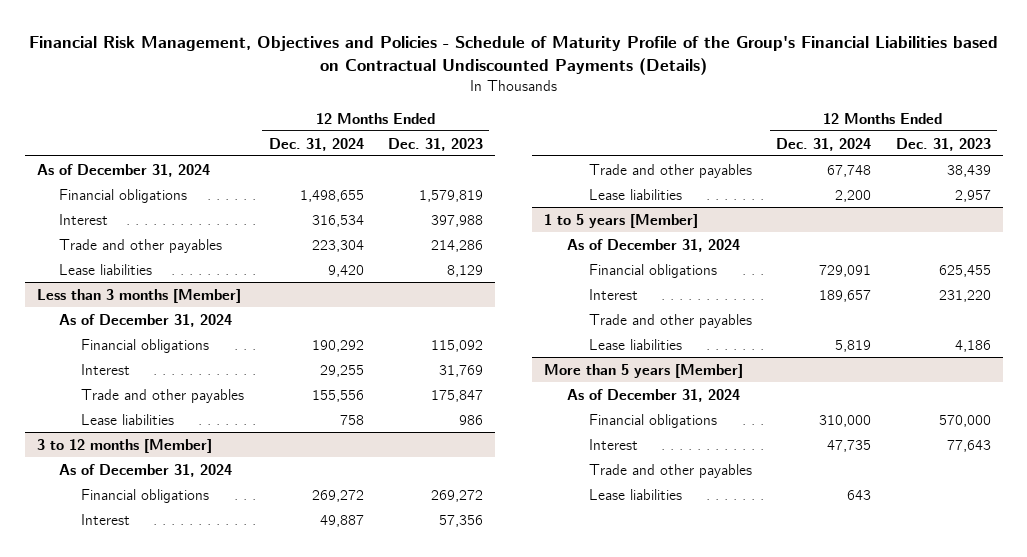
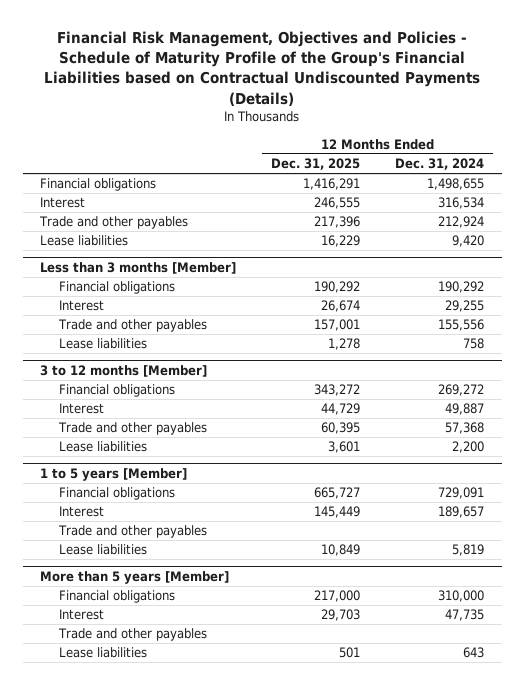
[387,137,483,151] Dec. 31, 2023 -> none
none -> [271,158,361,171] Dec. 31, 2025
[36,163,210,177] As of December 31, 2024 -> none
[311,239,364,252] 223,304 -> [438,216,485,229] 212,924
[58,313,232,327] As of December 31, 2024 -> none
[58,463,232,477] As of December 31, 2024 -> none
[827,164,872,177] 67,748 -> [445,422,485,435] 57,368
[566,238,740,252] As of December 31, 2024 -> none
[566,388,740,402] As of December 31, 2024 -> none

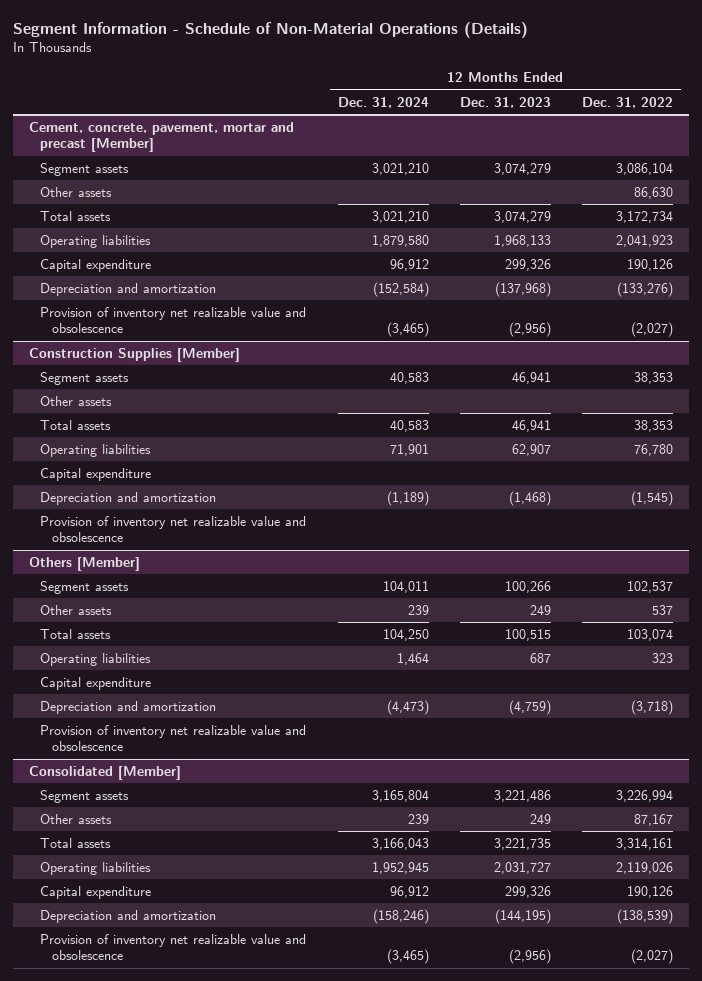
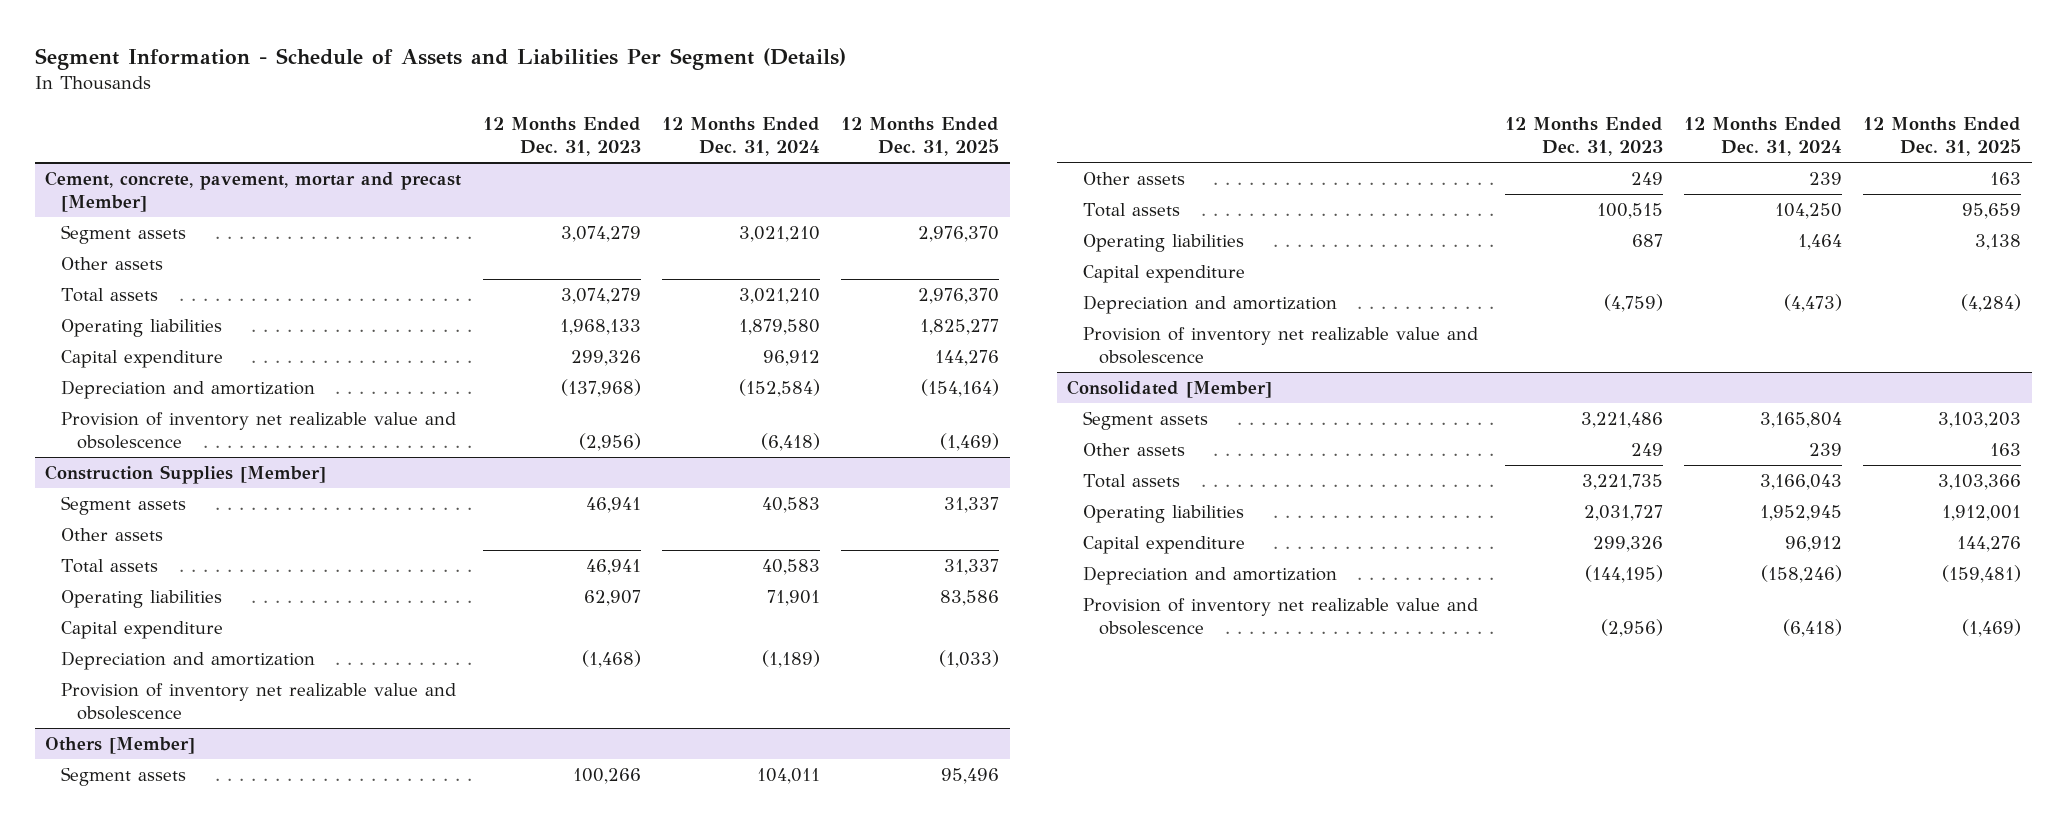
[13,22,529,39] Segment Information - Schedule of Non-Material Operations (Details) -> [34,47,846,70] Segment Information - Schedule of Assets and Liabilities Per Segment (Details)
[582,96,674,108] Dec. 31, 2022 -> none
none -> [841,117,1000,156] 12 Months Ended Dec. 31, 2025
[386,322,429,338] (3,465) -> [760,432,820,451] (6,418)
[386,949,429,965] (3,465) -> [1782,618,1842,637] (6,418)

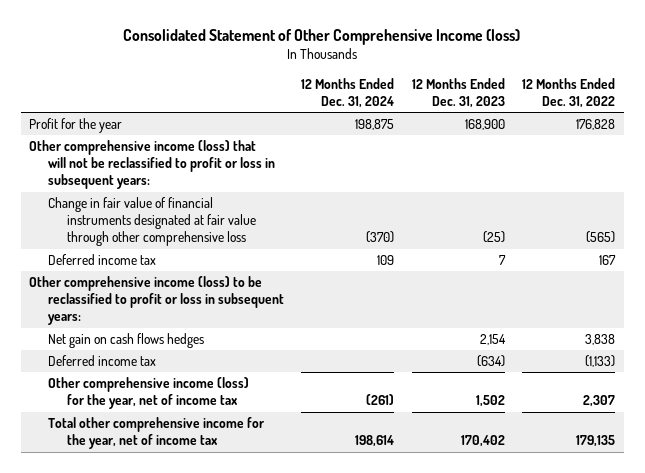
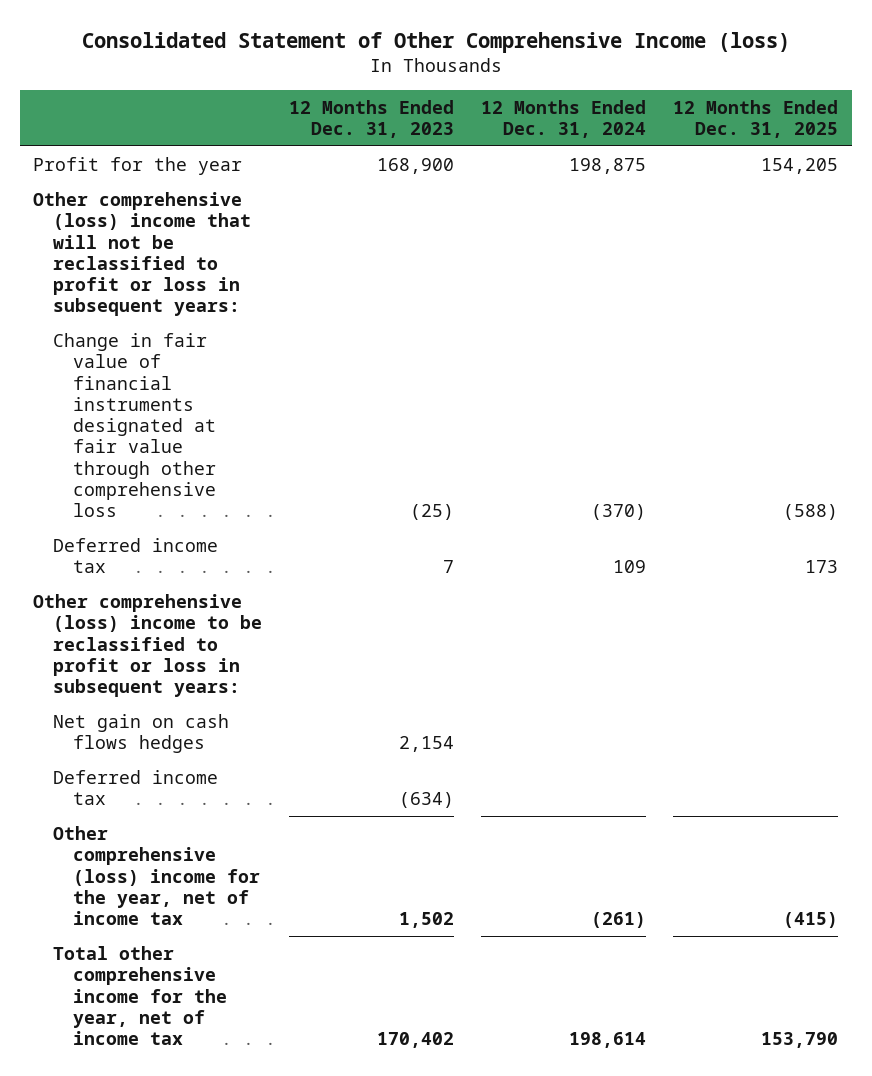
[522,77,616,108] 12 Months Ended Dec. 31, 2022 -> none
none -> [673,99,839,138] 12 Months Ended Dec. 31, 2025
[29,140,276,190] Other comprehensive income (loss) that will not be reclassified to profit or loss in subsequent years: -> [33,191,252,317] Other comprehensive (loss) income that will not be reclassified to profit or loss in subsequent years:
[29,276,285,326] Other comprehensive income (loss) to be reclassified to profit or loss in subsequent years: -> [33,593,263,698] Other comprehensive (loss) income to be reclassified to profit or loss in subsequent years:
[48,377,250,410] Other comprehensive income (loss) for the year, net of income tax -> [53,825,260,926] Other comprehensive (loss) income for the year, net of income tax

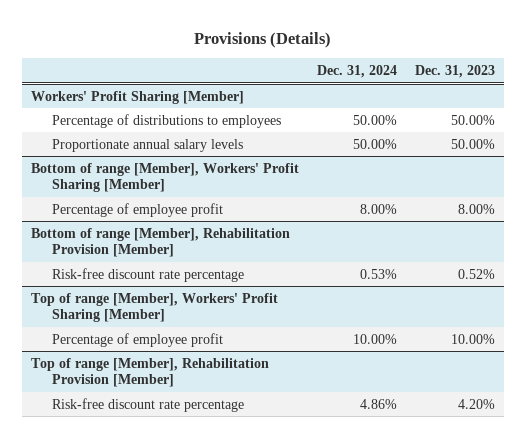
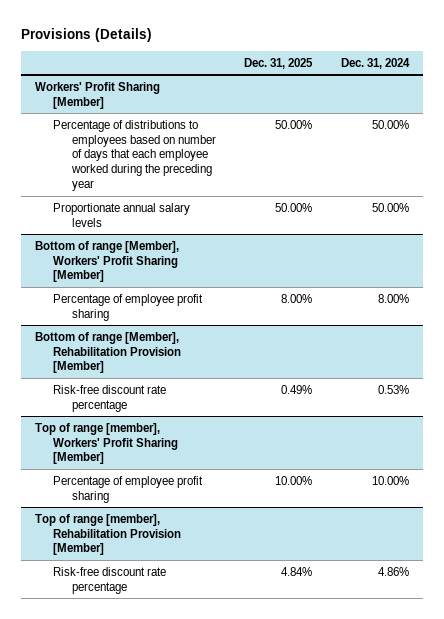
[415,65,496,79] Dec. 31, 2023 -> none
none -> [244,57,314,69] Dec. 31, 2025
[52,113,282,128] Percentage of distributions to employees -> [53,119,216,191] Percentage of distributions to employees based on number of days that each employee worked during the preceding year
[52,202,224,217] Percentage of employee profit -> [53,293,204,321] Percentage of employee profit sharing
[31,292,279,323] Top of range [Member], Workers' Profit Sharing [Member] -> [35,422,179,465] Top of range [member], Workers' Profit Sharing [Member]
[52,332,224,347] Percentage of employee profit -> [53,475,204,503] Percentage of employee profit sharing
[31,357,270,388] Top of range [Member], Rehabilitation Provision [Member] -> [35,513,182,556] Top of range [member], Rehabilitation Provision [Member]

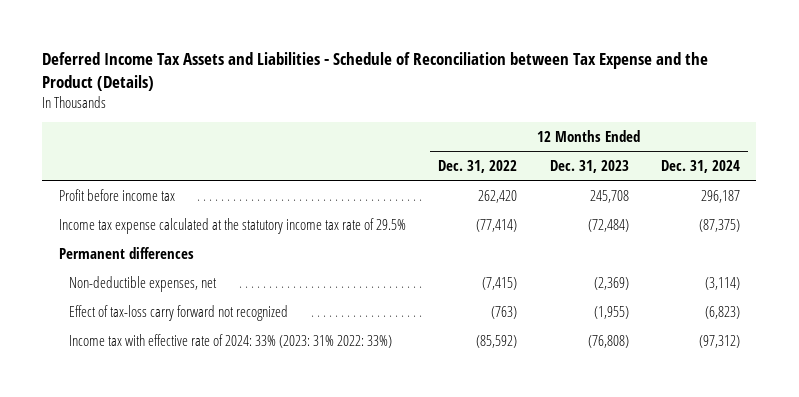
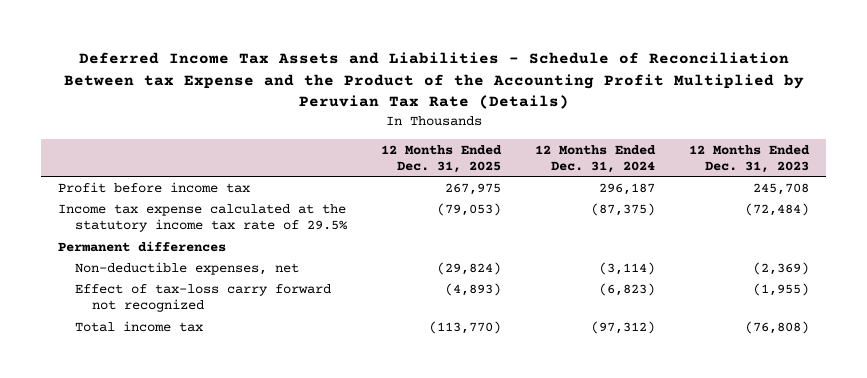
[42,52,709,91] Deferred Income Tax Assets and Liabilities - Schedule of Reconciliation between Tax Expense and the Product (Details) -> [63,52,804,110] Deferred Income Tax Assets and Liabilities - Schedule of Reconciliation Between tax Expense and the Product of the Accounting Profit Multiplied by Peruvian Tax Rate (Details)
[438,159,518,173] Dec. 31, 2022 -> none
none -> [381,144,503,173] 12 Months Ended Dec. 31, 2025
[69,333,393,348] Income tax with effective rate of 2024: 33% (2023: 31% 2022: 33%) -> [75,320,204,332] Total income tax

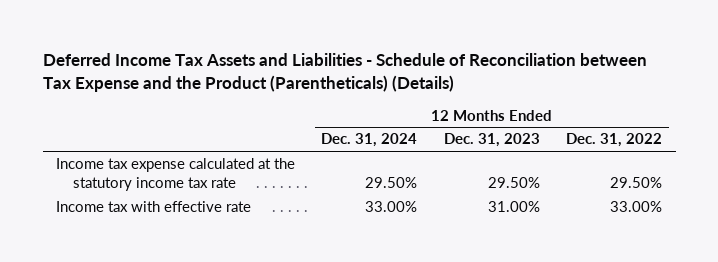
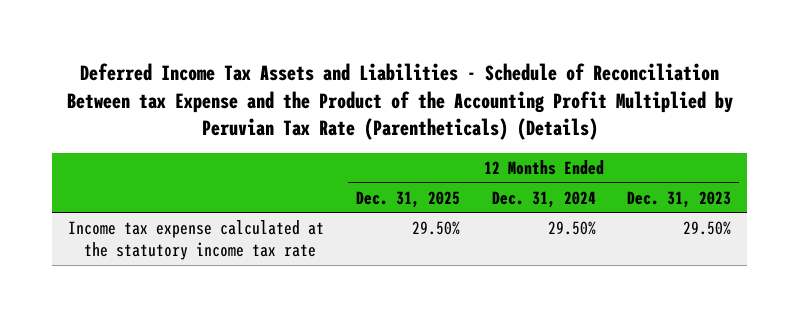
[42,52,647,92] Deferred Income Tax Assets and Liabilities - Schedule of Reconciliation between Tax Expense and the Product (Parentheticals) (Details) -> [66,62,733,141] Deferred Income Tax Assets and Liabilities - Schedule of Reconciliation Between tax Expense and the Product of the Accounting Profit Multiplied by Peruvian Tax Rate (Parentheticals) (Details)
[566,133,663,148] Dec. 31, 2022 -> none
none -> [355,190,460,208] Dec. 31, 2025
[55,201,251,213] Income tax with effective rate -> none

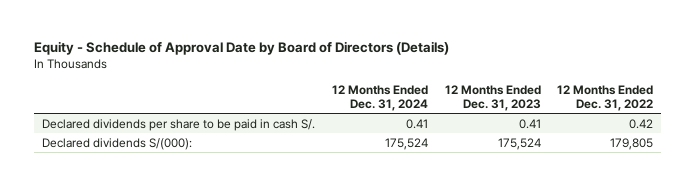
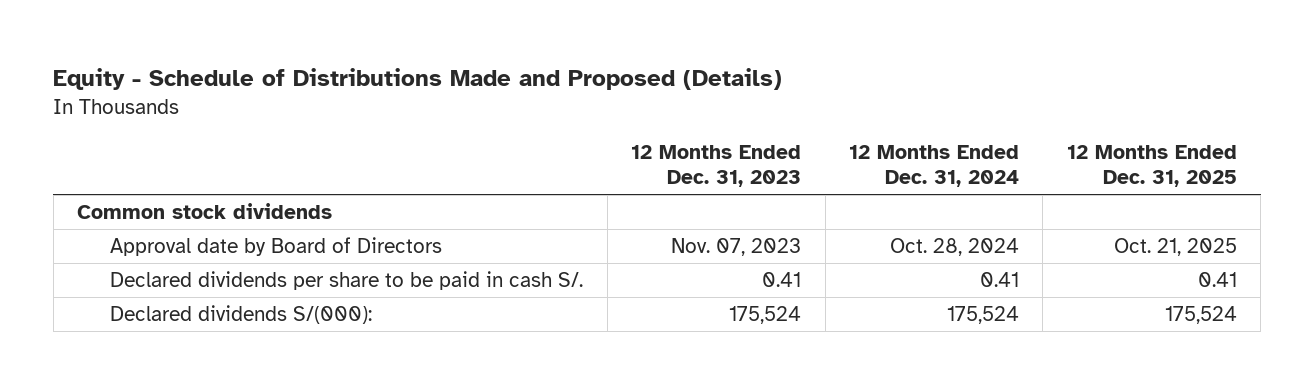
[34,41,450,56] Equity - Schedule of Approval Date by Board of Directors (Details) -> [53,67,783,90] Equity - Schedule of Distributions Made and Proposed (Details)
[557,84,654,112] 12 Months Ended Dec. 31, 2022 -> none
none -> [1066,145,1237,188] 12 Months Ended Dec. 31, 2025
none -> [77,203,333,220] Common stock dividends
none -> [110,237,443,257] Approval date by Board of Directors

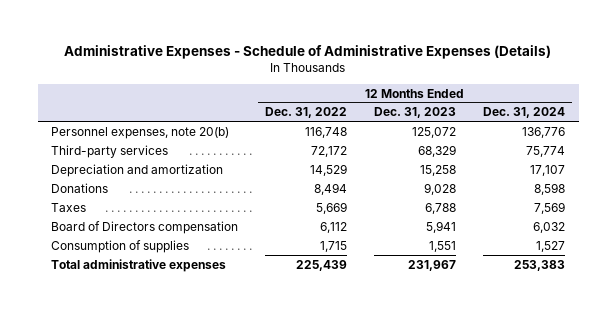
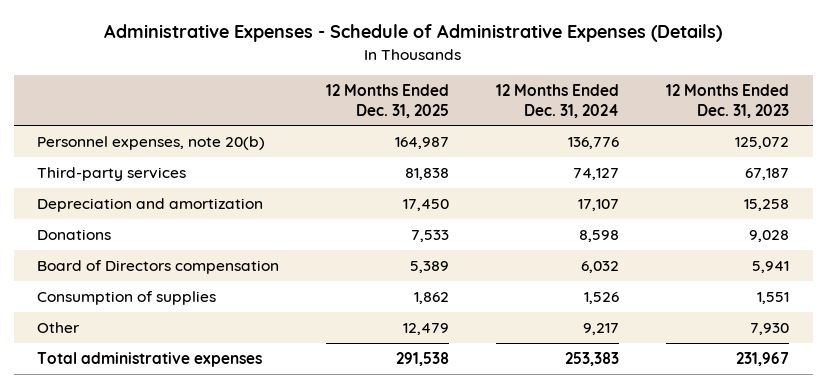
[265,107,348,119] Dec. 31, 2022 -> none
none -> [326,84,450,118] 12 Months Ended Dec. 31, 2025
[418,144,457,157] 68,329 -> [745,168,790,181] 67,187
[526,145,566,157] 75,774 -> [573,168,620,181] 74,127
[51,202,87,212] Taxes -> none
[536,240,566,252] 1,527 -> [584,292,620,305] 1,526
none -> [37,322,81,334] Other

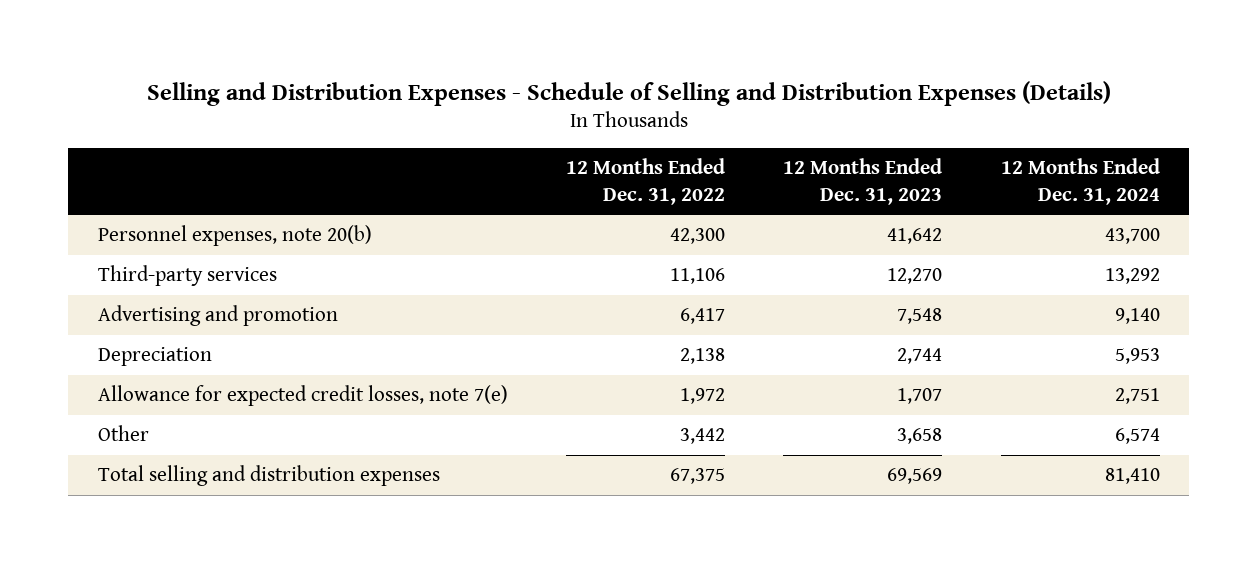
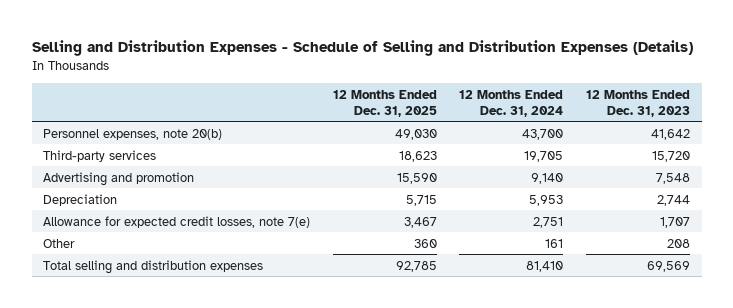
[565,158,725,205] 12 Months Ended Dec. 31, 2022 -> none
none -> [332,89,437,117] 12 Months Ended Dec. 31, 2025
[887,268,943,285] 12,270 -> [652,150,691,162] 15,720
[1104,268,1160,285] 13,292 -> [524,150,564,162] 19,705
[897,428,943,445] 3,658 -> [667,238,691,248] 208
[1114,428,1160,445] 6,574 -> [545,238,564,248] 161

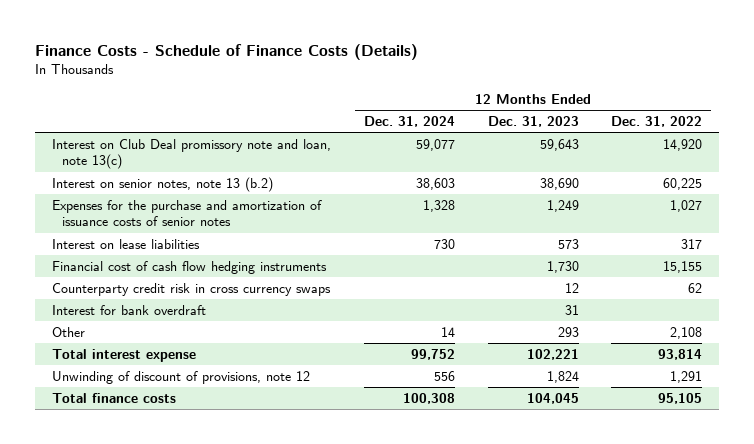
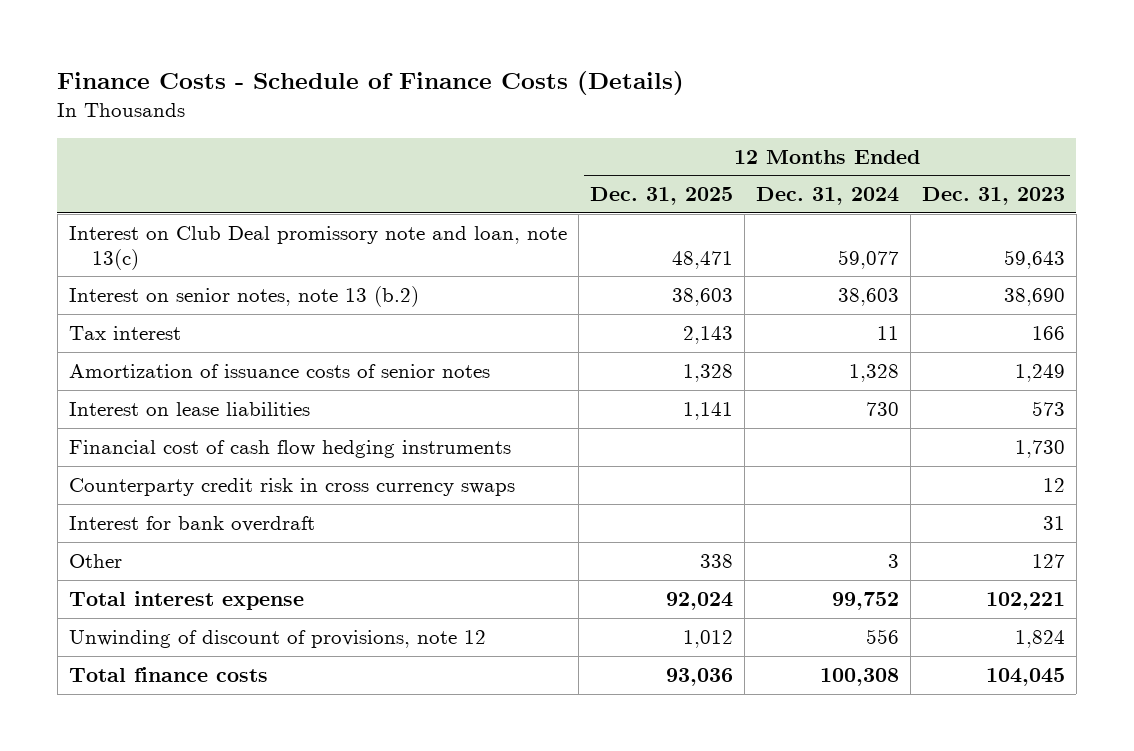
[611,116,703,128] Dec. 31, 2022 -> none
none -> [589,187,733,206] Dec. 31, 2025
none -> [68,325,181,340] Tax interest
[51,199,322,227] Expenses for the purchase and amortization of issuance costs of senior notes -> [68,363,490,378] Amortization of issuance costs of senior notes
[440,326,455,337] 14 -> [887,553,899,568] 3
[557,326,579,337] 293 -> [1031,553,1065,568] 127

